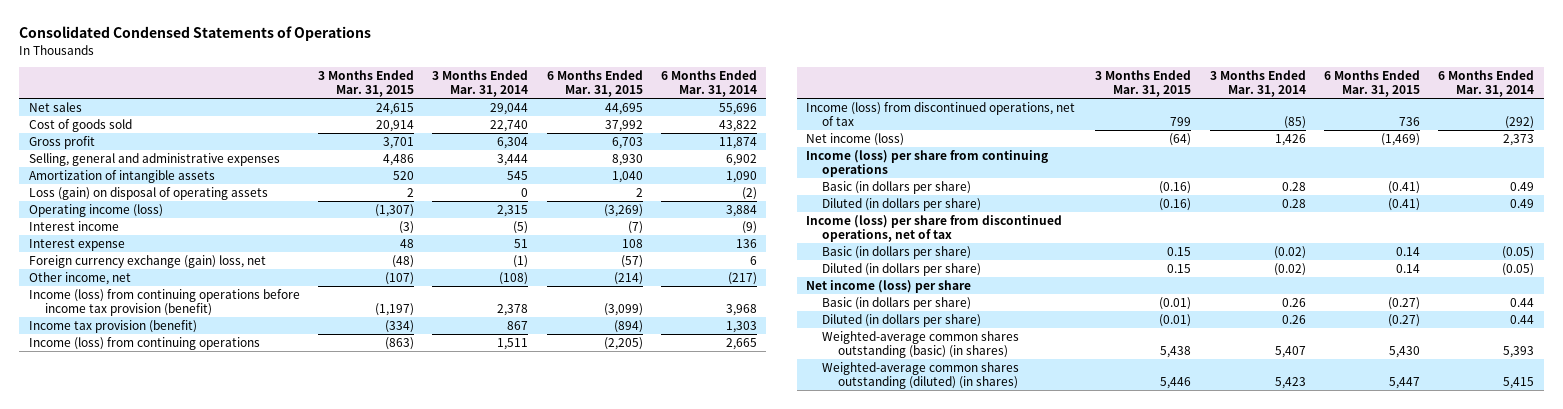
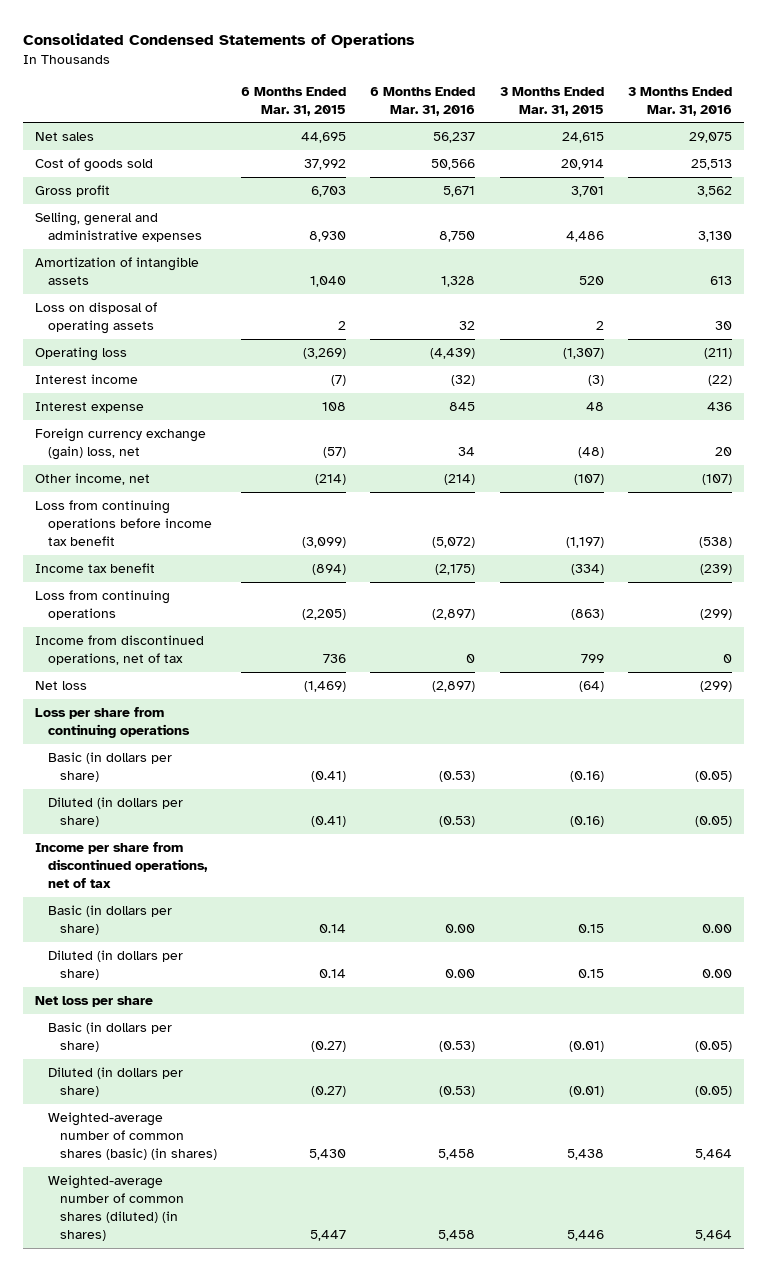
[432,69,529,97] 3 Months Ended Mar. 31, 2014 -> none
[661,69,758,97] 6 Months Ended Mar. 31, 2014 -> none
none -> [370,86,476,116] 6 Months Ended Mar. 31, 2016
none -> [627,86,732,116] 3 Months Ended Mar. 31, 2016
[28,187,268,201] Loss (gain) on disposal of operating assets -> [35,301,158,335] Loss on disposal of operating assets
[28,204,163,218] Operating income (loss) -> [35,346,128,361] Operating loss
[28,289,300,317] Income (loss) from continuing operations before income tax provision (benefit) -> [35,499,212,547] Loss from continuing operations before income tax benefit
[28,320,197,334] Income tax provision (benefit) -> [35,562,156,573] Income tax benefit
[28,337,260,351] Income (loss) from continuing operations -> [35,589,171,621] Loss from continuing operations
[805,102,1075,127] Income (loss) from discontinued operations, net of tax -> [35,634,205,666] Income from discontinued operations, net of tax
[805,133,904,147] Net income (loss) -> [35,680,88,690] Net loss
[805,150,1048,178] Income (loss) per share from continuing operations -> [35,706,190,739] Loss per share from continuing operations
[805,215,1062,243] Income (loss) per share from discontinued operations, net of tax -> [35,841,208,889] Income per share from discontinued operations, net of tax
[805,280,971,294] Net income (loss) per share -> [35,995,154,1007] Net loss per share
[822,331,1020,359] Weighted-average common shares outstanding (basic) (in shares) -> [47,1111,217,1161] Weighted-average number of common shares (basic) (in shares)
[822,362,1020,390] Weighted-average common shares outstanding (diluted) (in shares) -> [47,1174,184,1242] Weighted-average number of common shares (diluted) (in shares)

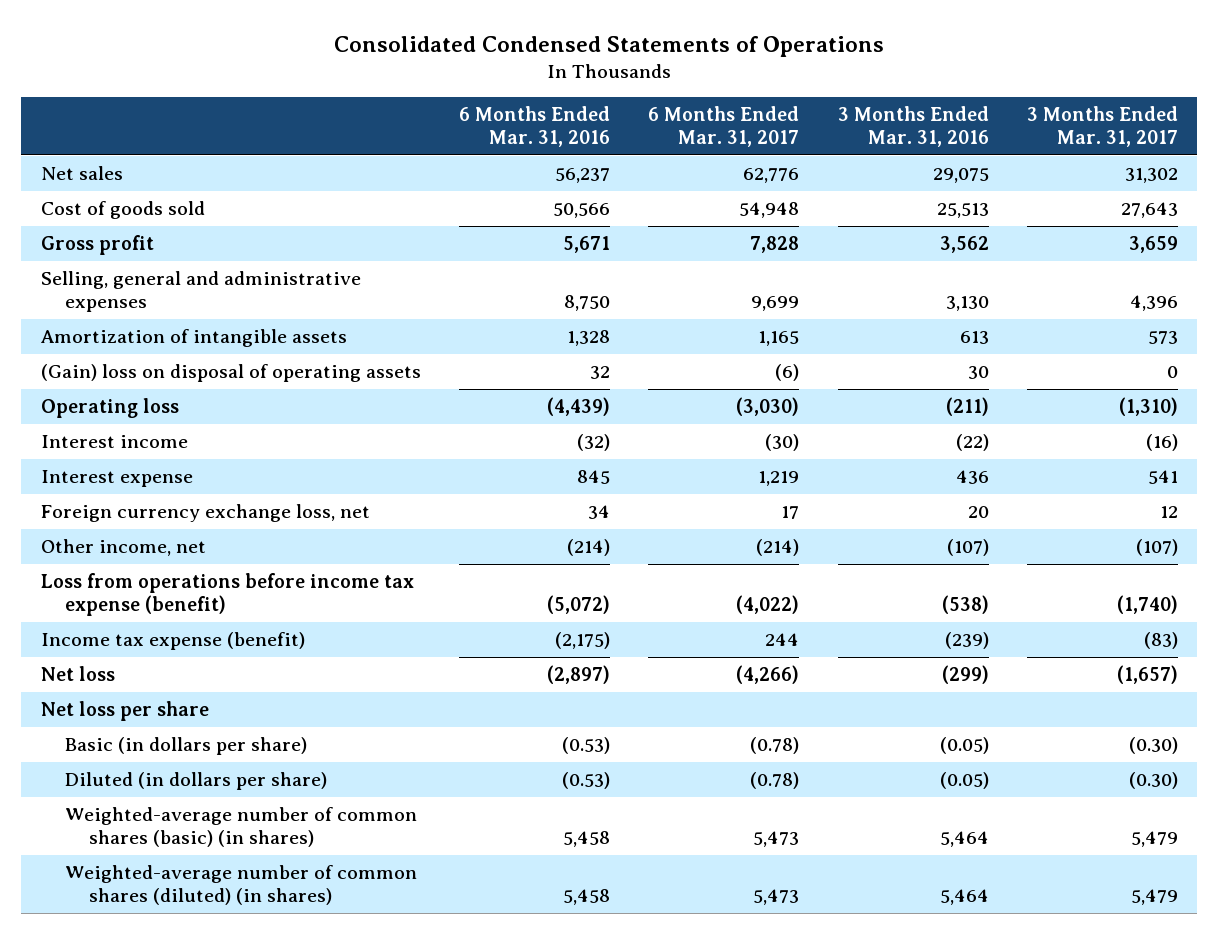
[241,86,347,116] 6 Months Ended Mar. 31, 2015 -> none
[499,86,604,116] 3 Months Ended Mar. 31, 2015 -> none
none -> [648,106,800,148] 6 Months Ended Mar. 31, 2017
none -> [1027,106,1179,148] 3 Months Ended Mar. 31, 2017
[35,301,158,335] Loss on disposal of operating assets -> [40,364,421,383] (Gain) loss on disposal of operating assets
[35,427,207,461] Foreign currency exchange (gain) loss, net -> [40,504,370,523] Foreign currency exchange loss, net
[35,589,171,621] Loss from continuing operations -> none
[35,634,205,666] Income from discontinued operations, net of tax -> none
[35,499,212,547] Loss from continuing operations before income tax benefit -> [40,573,414,616] Loss from operations before income tax expense (benefit)
[35,562,156,573] Income tax benefit -> [40,632,305,651] Income tax expense (benefit)
[35,706,190,739] Loss per share from continuing operations -> none
[47,751,172,783] Basic (in dollars per share) -> none
[47,796,183,828] Diluted (in dollars per share) -> none
[35,841,208,889] Income per share from discontinued operations, net of tax -> none
[47,904,172,936] Basic (in dollars per share) -> none
[47,949,183,981] Diluted (in dollars per share) -> none

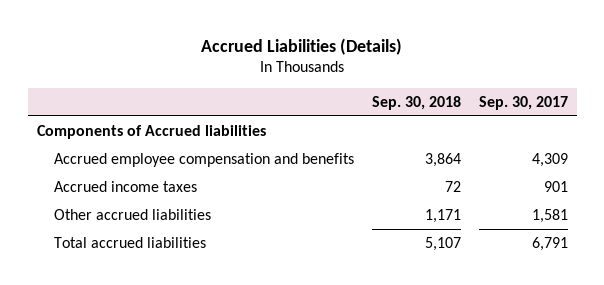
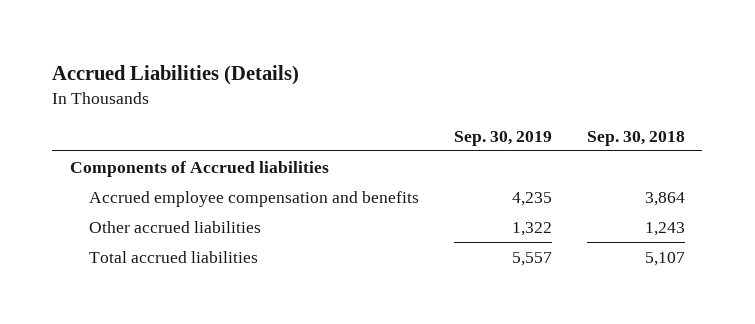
[478,95,568,110] Sep. 30, 2017 -> none
none -> [453,130,552,146] Sep. 30, 2019
[53,181,197,193] Accrued income taxes -> none
[424,209,461,224] 1,171 -> [644,221,685,236] 1,243

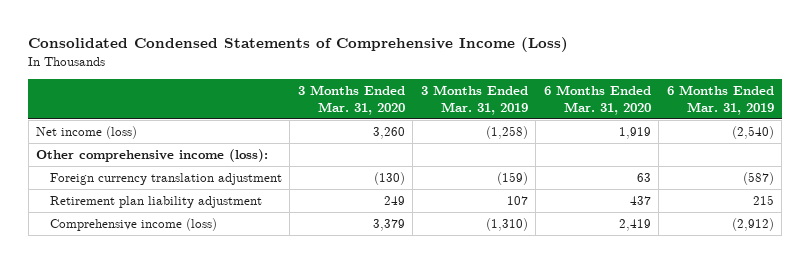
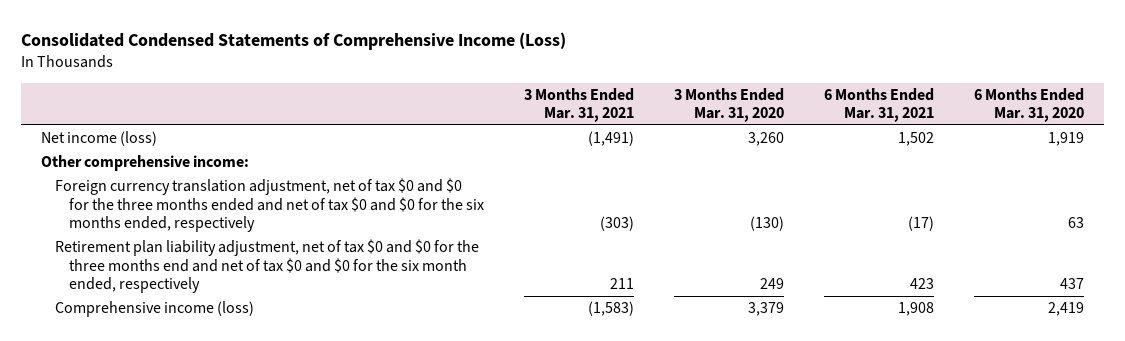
[420,85,528,115] 3 Months Ended Mar. 31, 2019 -> none
[666,85,774,115] 6 Months Ended Mar. 31, 2019 -> none
none -> [524,87,635,123] 3 Months Ended Mar. 31, 2021
none -> [824,87,935,123] 6 Months Ended Mar. 31, 2021
[36,149,269,163] Other comprehensive income (loss): -> [40,155,249,172] Other comprehensive income:
[49,173,282,186] Foreign currency translation adjustment -> [55,178,485,233] Foreign currency translation adjustment, net of tax $0 and $0 for the three months ended and net of tax $0 and $0 for the six months ended, respectively
[49,196,262,209] Retirement plan liability adjustment -> [55,239,480,294] Retirement plan liability adjustment, net of tax $0 and $0 for the three months end and net of tax $0 and $0 for the six month ended, respectively

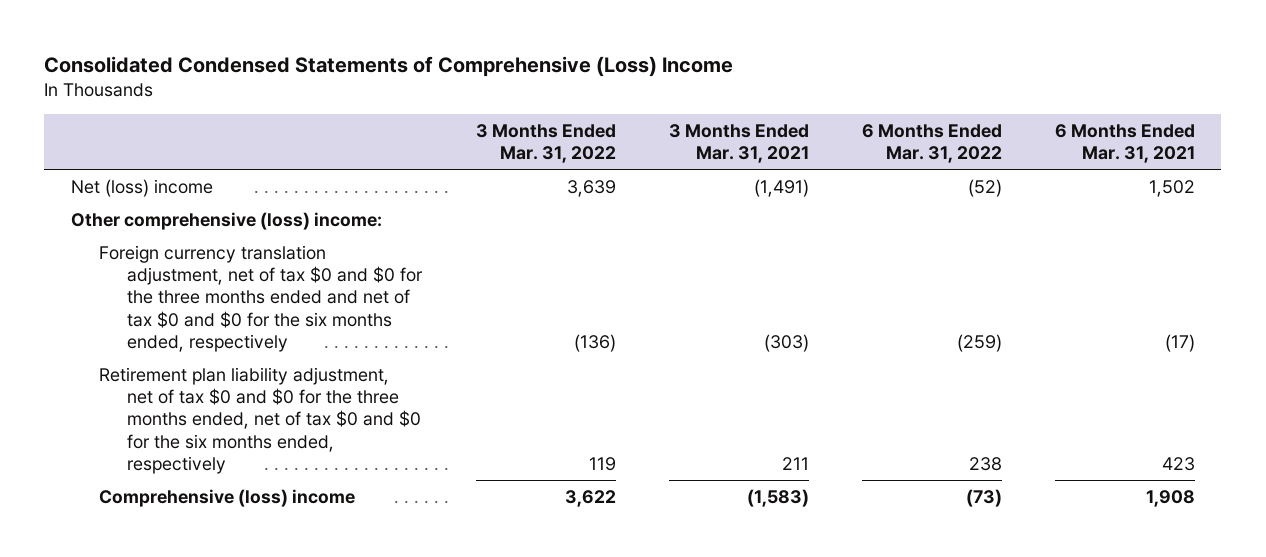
[21,31,567,50] Consolidated Condensed Statements of Comprehensive Income (Loss) -> [44,55,734,77] Consolidated Condensed Statements of Comprehensive (Loss) Income
[674,87,785,123] 3 Months Ended Mar. 31, 2020 -> none
[974,87,1085,123] 6 Months Ended Mar. 31, 2020 -> none
none -> [475,123,616,164] 3 Months Ended Mar. 31, 2022
none -> [861,123,1002,164] 6 Months Ended Mar. 31, 2022
[40,131,157,147] Net income (loss) -> [70,178,213,197] Net (loss) income
[40,155,249,172] Other comprehensive income: -> [70,211,382,230] Other comprehensive (loss) income:
[55,239,480,294] Retirement plan liability adjustment, net of tax $0 and $0 for the three months end and net of tax $0 and $0 for the six month ended, respectively -> [99,366,422,475] Retirement plan liability adjustment, net of tax $0 and $0 for the three months ended, net of tax $0 and $0 for the six months ended, respectively
[55,301,255,318] Comprehensive income (loss) -> [99,488,356,507] Comprehensive (loss) income

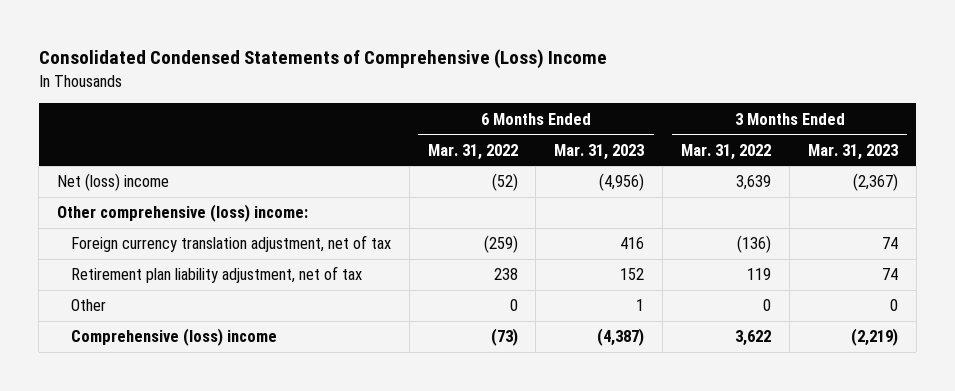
[668,123,809,164] 3 Months Ended Mar. 31, 2021 -> none
[1054,123,1195,164] 6 Months Ended Mar. 31, 2021 -> none
none -> [554,143,645,160] Mar. 31, 2023
none -> [808,143,899,160] Mar. 31, 2023
[99,244,424,353] Foreign currency translation adjustment, net of tax $0 and $0 for the three months ended and net of tax $0 and $0 for the six months ended, respectively -> [70,235,391,253] Foreign currency translation adjustment, net of tax
[99,366,422,475] Retirement plan liability adjustment, net of tax $0 and $0 for the three months ended, net of tax $0 and $0 for the six months ended, respectively -> [70,266,362,284] Retirement plan liability adjustment, net of tax
none -> [70,299,106,312] Other

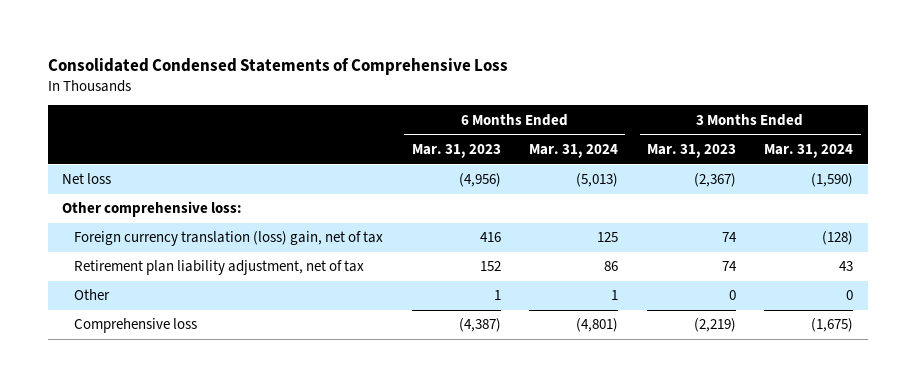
[38,49,607,70] Consolidated Condensed Statements of Comprehensive (Loss) Income -> [47,57,508,75] Consolidated Condensed Statements of Comprehensive Loss
[427,143,518,160] Mar. 31, 2022 -> none
[681,143,772,160] Mar. 31, 2022 -> none
none -> [529,144,619,159] Mar. 31, 2024
none -> [764,144,854,159] Mar. 31, 2024
[56,173,169,192] Net (loss) income -> [61,173,111,185] Net loss
[56,204,308,223] Other comprehensive (loss) income: -> [61,201,242,218] Other comprehensive loss:
[70,235,391,253] Foreign currency translation adjustment, net of tax -> [74,231,384,247] Foreign currency translation (loss) gain, net of tax
[70,328,277,347] Comprehensive (loss) income -> [74,318,198,334] Comprehensive loss

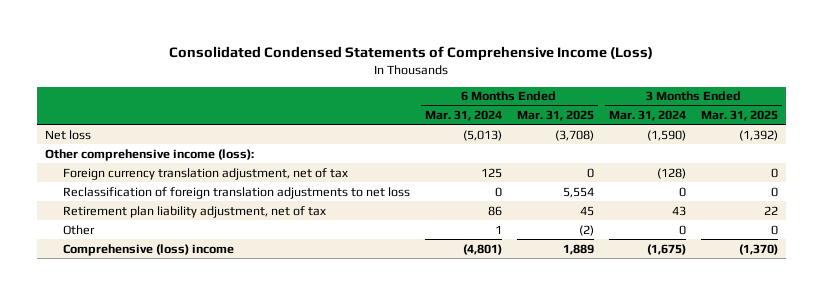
[47,57,508,75] Consolidated Condensed Statements of Comprehensive Loss -> [169,45,654,61] Consolidated Condensed Statements of Comprehensive Income (Loss)
[411,144,501,159] Mar. 31, 2023 -> none
[646,144,736,159] Mar. 31, 2023 -> none
none -> [516,109,594,121] Mar. 31, 2025
none -> [701,109,779,121] Mar. 31, 2025
[61,201,242,218] Other comprehensive loss: -> [44,148,254,161] Other comprehensive income (loss):
[74,231,384,247] Foreign currency translation (loss) gain, net of tax -> [62,167,348,180] Foreign currency translation adjustment, net of tax
none -> [62,186,410,199] Reclassification of foreign translation adjustments to net loss
[74,318,198,334] Comprehensive loss -> [62,243,234,256] Comprehensive (loss) income

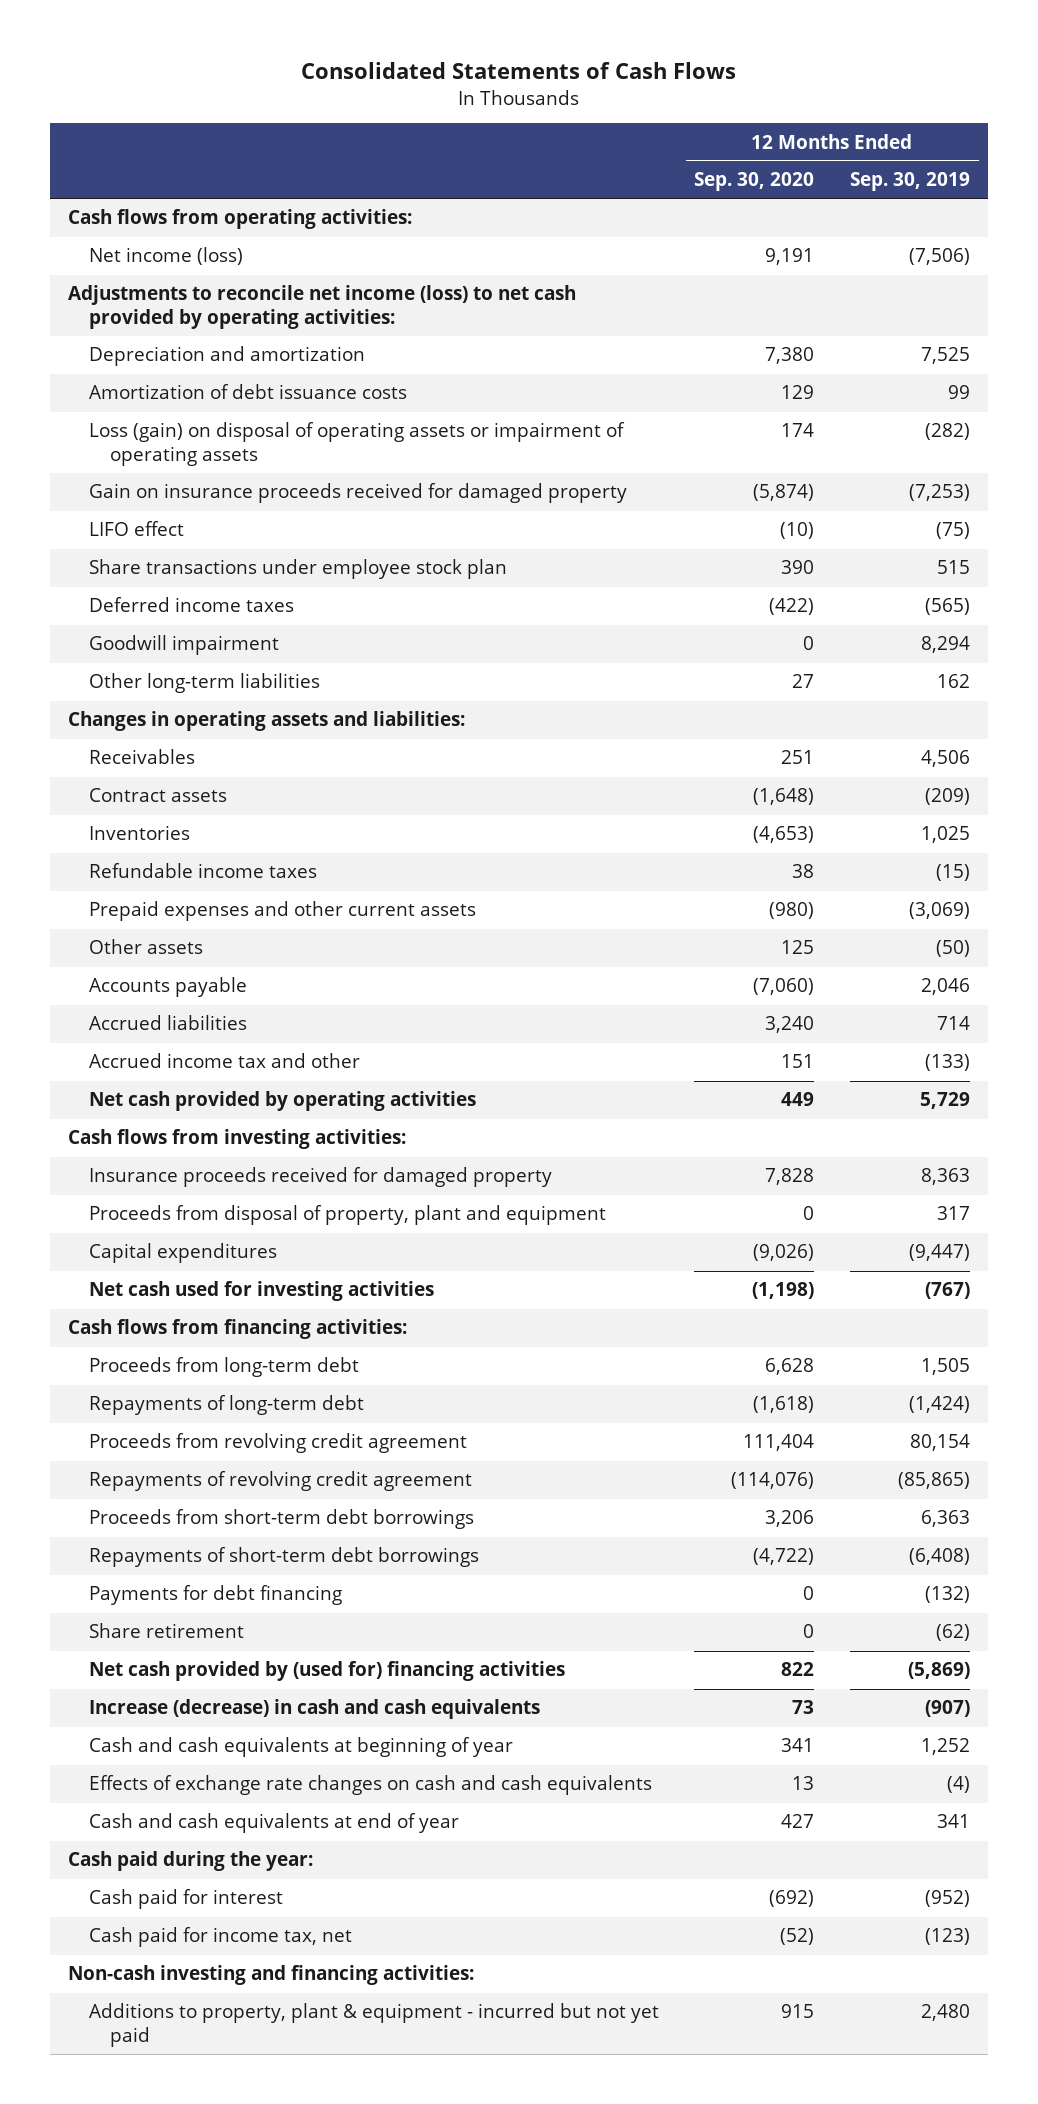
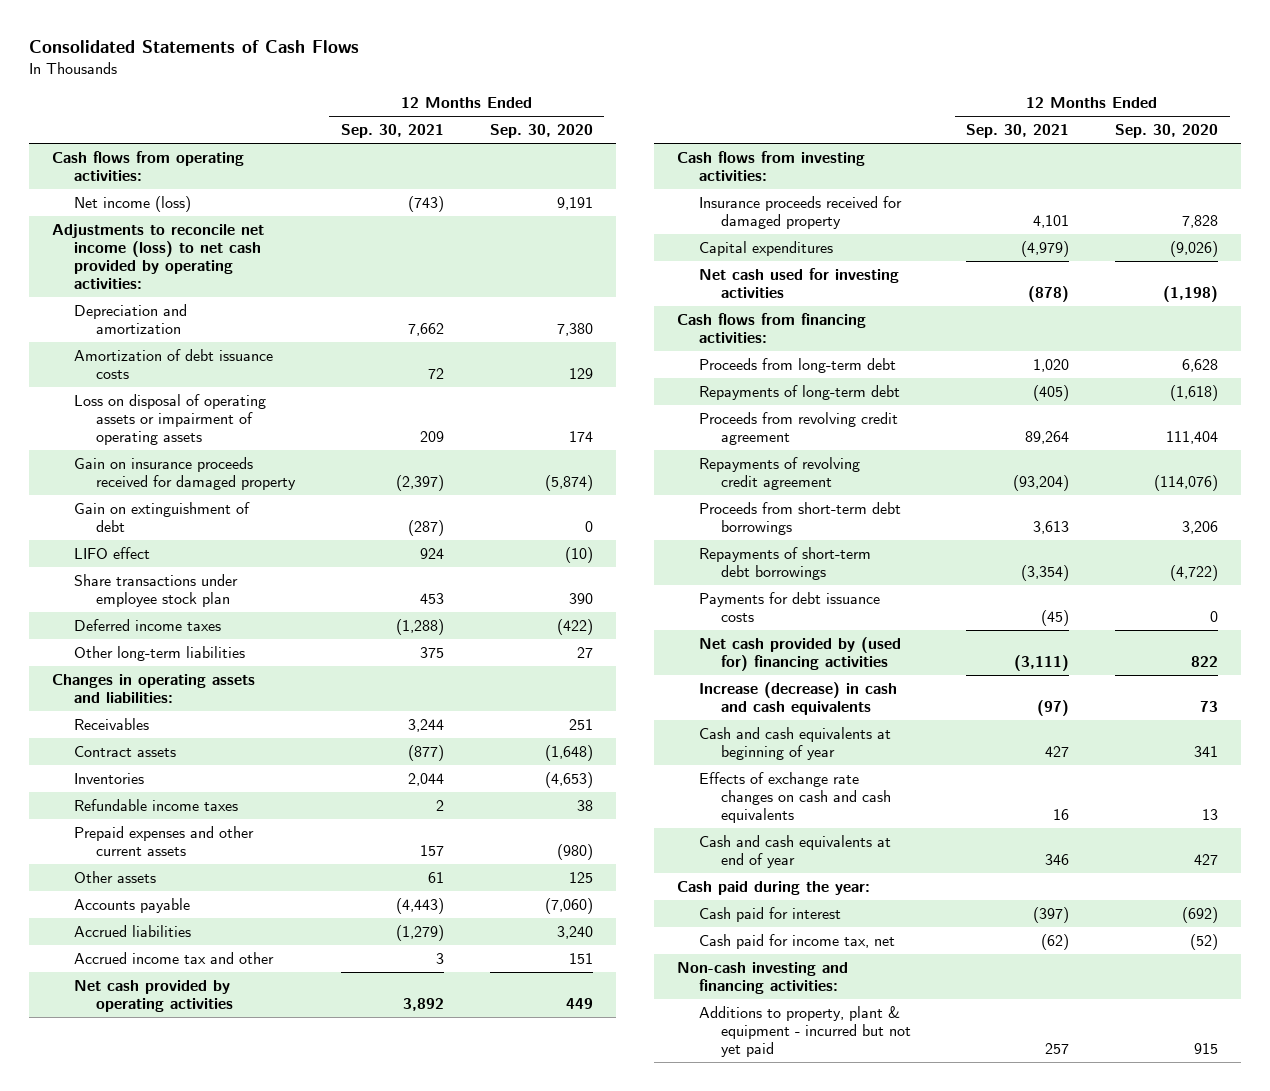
[849,172,970,192] Sep. 30, 2019 -> none
none -> [340,124,444,139] Sep. 30, 2021
[88,422,625,466] Loss (gain) on disposal of operating assets or impairment of operating assets -> [73,393,266,445] Loss on disposal of operating assets or impairment of operating assets
none -> [73,501,250,532] Gain on extinguishment of debt
[88,635,279,656] Goodwill impairment -> none
[88,1205,606,1226] Proceeds from disposal of property, plant and equipment -> none
[88,1623,244,1639] Share retirement -> none
[88,1585,342,1606] Payments for debt financing -> [699,591,881,622] Payments for debt issuance costs

